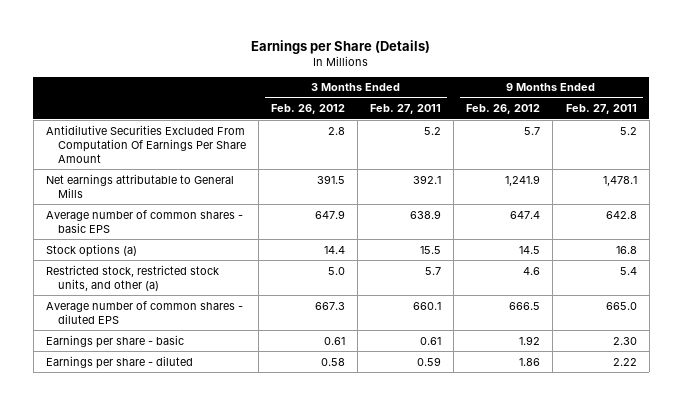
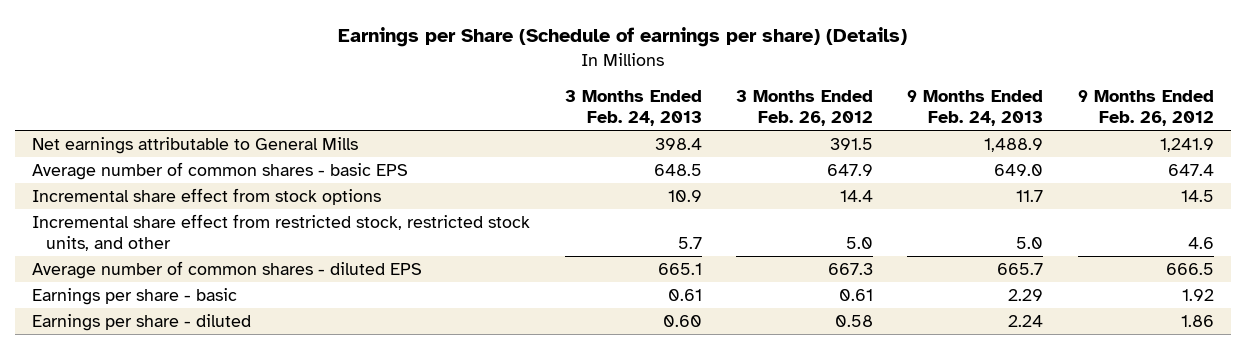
[251,39,431,54] Earnings per Share (Details) -> [337,27,907,48] Earnings per Share (Schedule of earnings per share) (Details)
[370,104,442,115] Feb. 27, 2011 -> none
[565,104,637,115] Feb. 27, 2011 -> none
none -> [564,90,702,127] 3 Months Ended Feb. 24, 2013
none -> [907,90,1044,127] 9 Months Ended Feb. 24, 2013
[45,124,246,163] Antidilutive Securities Excluded From Computation Of Earnings Per Share Amount -> none
[45,243,137,257] Stock options (a) -> [32,187,382,205] Incremental share effect from stock options
[45,264,219,291] Restricted stock, restricted stock units, and other (a) -> [32,213,531,251] Incremental share effect from restricted stock, restricted stock units, and other

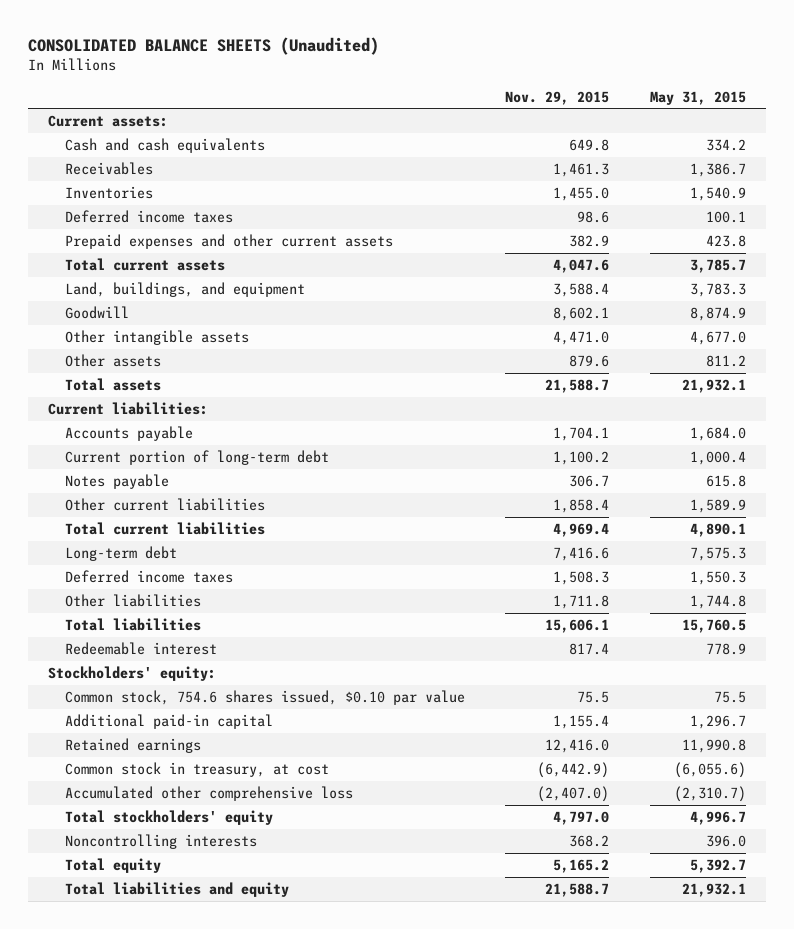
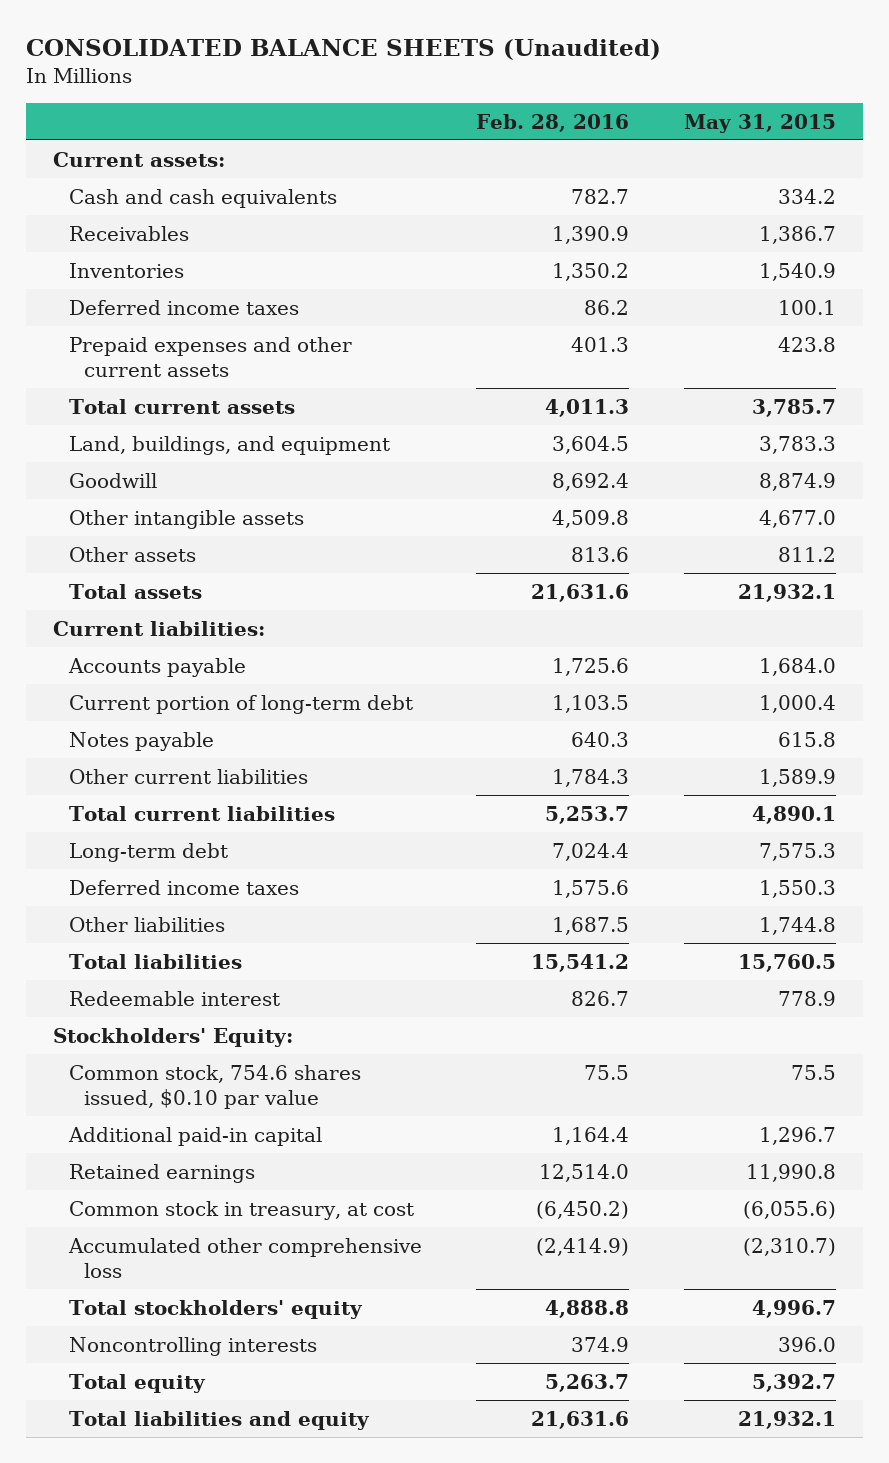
[505,90,610,105] Nov. 29, 2015 -> none
none -> [476,113,630,132] Feb. 28, 2016
[48,665,217,681] Stockholders' equity: -> [52,1027,293,1047] Stockholders' Equity:

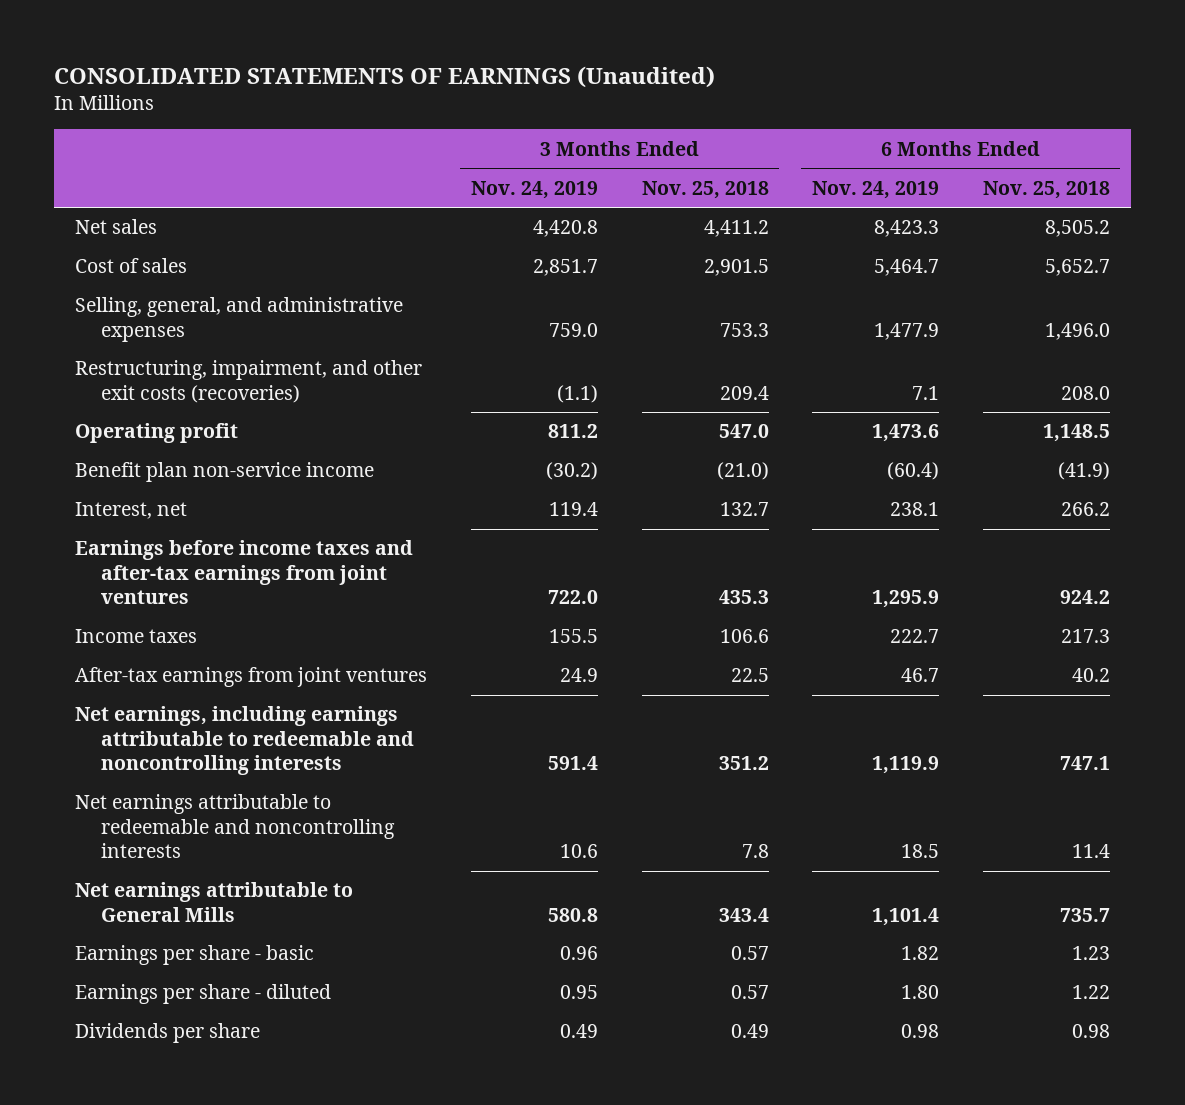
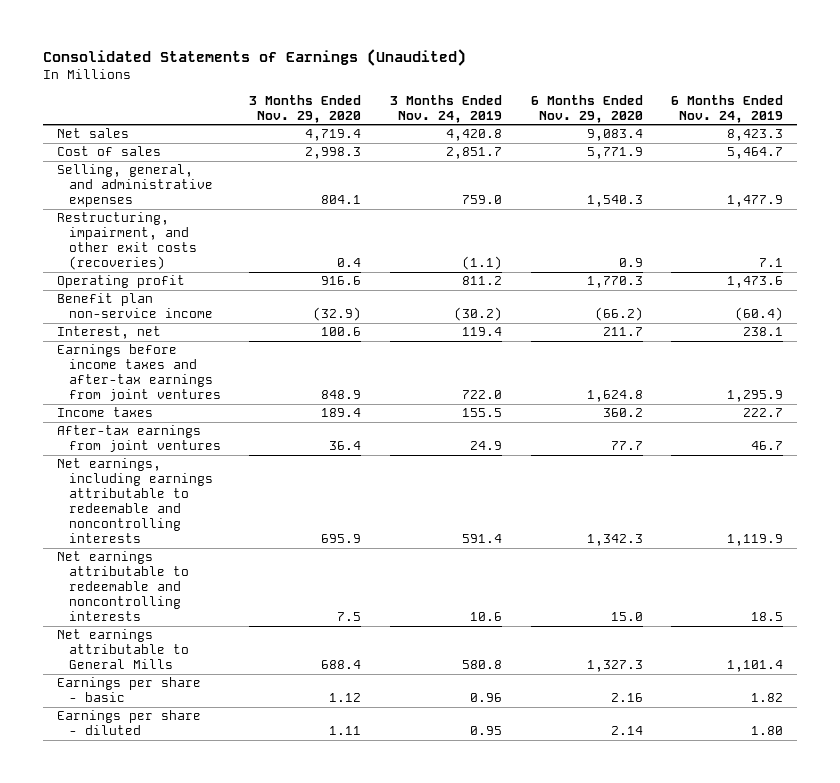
[53,65,715,88] CONSOLIDATED STATEMENTS OF EARNINGS (Unaudited) -> [42,48,466,66] Consolidated Statements of Earnings (Unaudited)
[641,180,769,199] Nov. 25, 2018 -> none
[982,180,1110,199] Nov. 25, 2018 -> none
none -> [249,94,362,123] 3 Months Ended Nov. 29, 2020
none -> [530,94,643,123] 6 Months Ended Nov. 29, 2020
[75,1023,261,1044] Dividends per share -> none

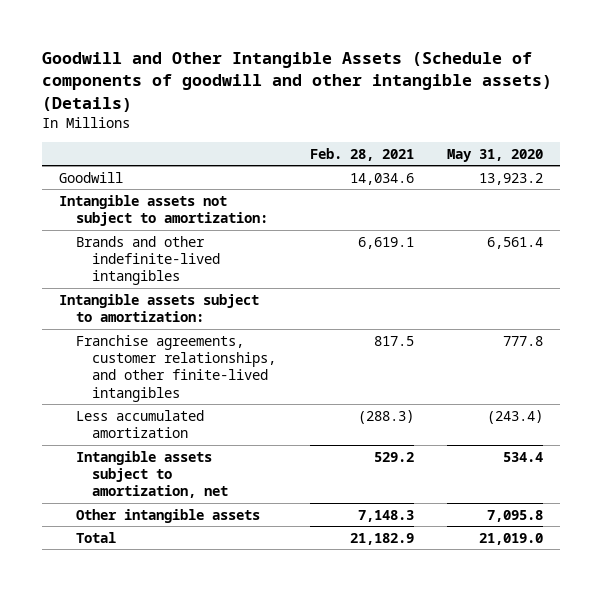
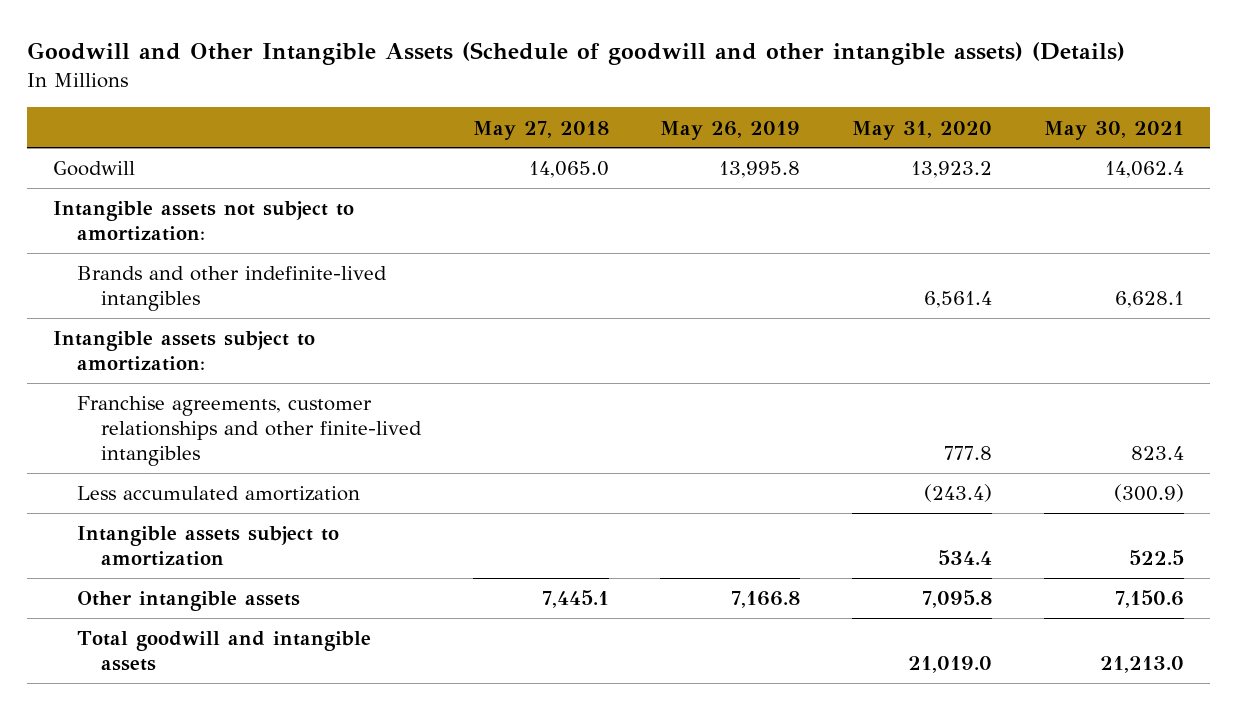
[42,52,553,112] Goodwill and Other Intangible Assets (Schedule of components of goodwill and other intangible assets) (Details) -> [27,42,1126,66] Goodwill and Other Intangible Assets (Schedule of goodwill and other intangible assets) (Details)
[309,147,414,161] Feb. 28, 2021 -> none
none -> [472,120,609,140] May 27, 2018
none -> [660,120,801,140] May 26, 2019
none -> [1043,120,1184,140] May 30, 2021
[75,334,277,402] Franchise agreements, customer relationships, and other finite-lived intangibles -> [77,396,422,467] Franchise agreements, customer relationships and other finite-lived intangibles
[75,450,229,499] Intangible assets subject to amortization, net -> [77,526,340,567] Intangible assets subject to amortization
[75,531,116,543] Total -> [77,631,372,672] Total goodwill and intangible assets

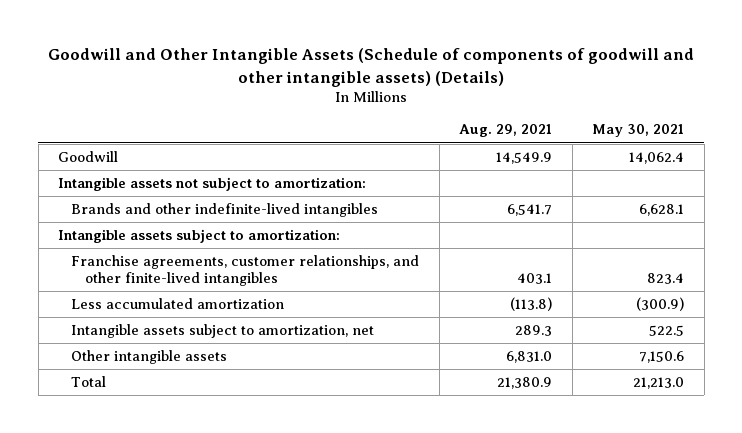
[27,42,1126,66] Goodwill and Other Intangible Assets (Schedule of goodwill and other intangible assets) (Details) -> [48,48,695,87] Goodwill and Other Intangible Assets (Schedule of components of goodwill and other intangible assets) (Details)
[472,120,609,140] May 27, 2018 -> none
[660,120,801,140] May 26, 2019 -> none
[852,120,993,140] May 31, 2020 -> none
none -> [459,124,553,138] Aug. 29, 2021
[77,396,422,467] Franchise agreements, customer relationships and other finite-lived intangibles -> [71,255,420,286] Franchise agreements, customer relationships, and other finite-lived intangibles
[77,526,340,567] Intangible assets subject to amortization -> [71,324,375,339] Intangible assets subject to amortization, net
[77,631,372,672] Total goodwill and intangible assets -> [71,376,107,388] Total

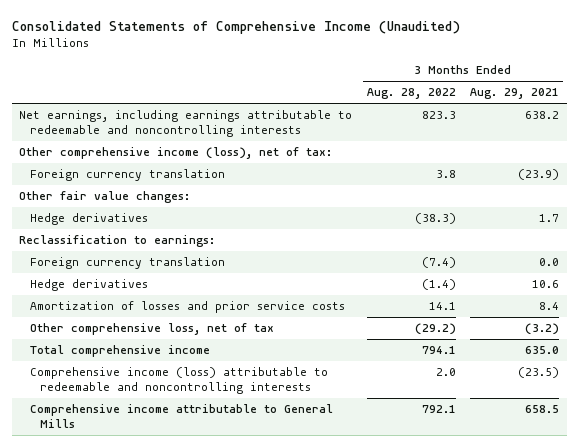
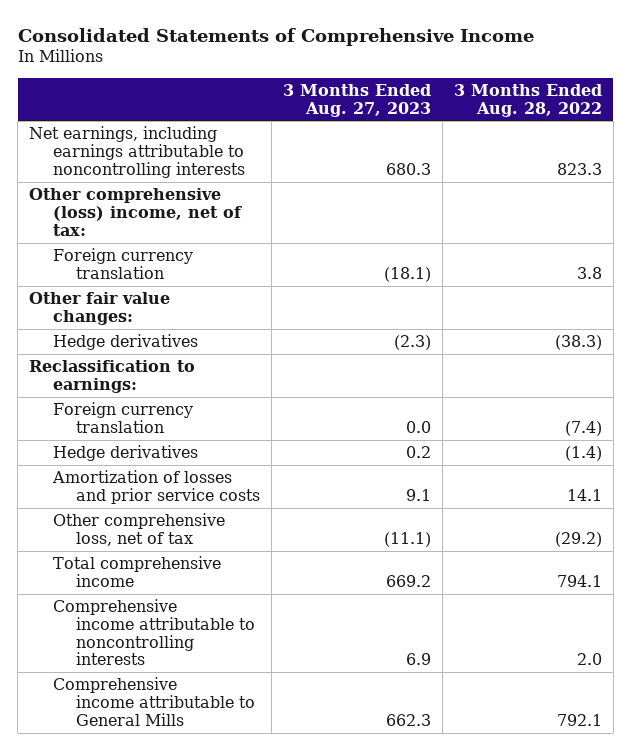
[12,20,461,34] Consolidated Statements of Comprehensive Income (Unaudited) -> [17,27,534,46] Consolidated Statements of Comprehensive Income
[470,88,560,100] Aug. 29, 2021 -> none
none -> [283,83,432,117] 3 Months Ended Aug. 27, 2023
[19,110,353,138] Net earnings, including earnings attributable to redeemable and noncontrolling interests -> [29,126,245,178] Net earnings, including earnings attributable to noncontrolling interests
[19,147,333,160] Other comprehensive income (loss), net of tax: -> [29,188,242,236] Other comprehensive (loss) income, net of tax:
[29,367,328,395] Comprehensive income (loss) attributable to redeemable and noncontrolling interests -> [52,599,256,666] Comprehensive income attributable to noncontrolling interests

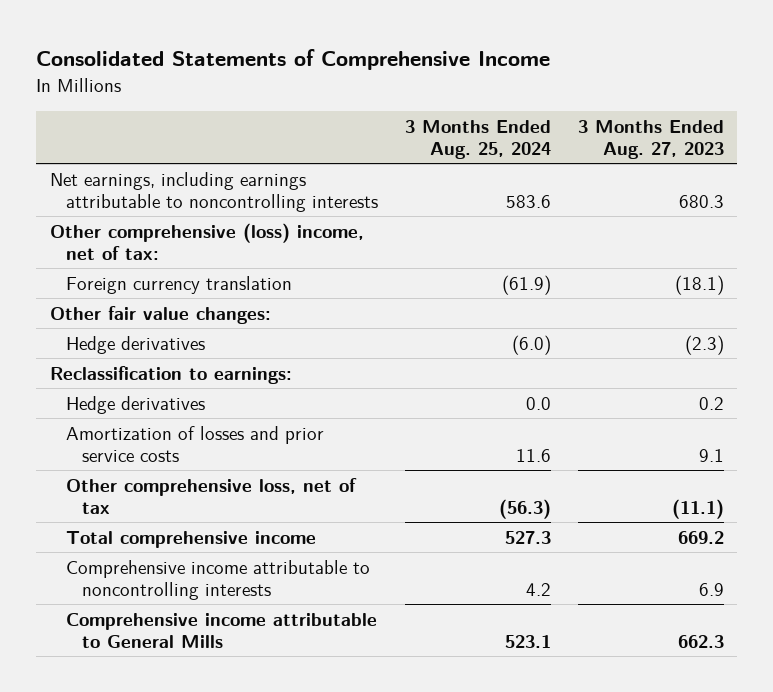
[453,83,602,117] 3 Months Ended Aug. 28, 2022 -> none
none -> [404,119,551,160] 3 Months Ended Aug. 25, 2024
[52,402,193,433] Foreign currency translation -> none

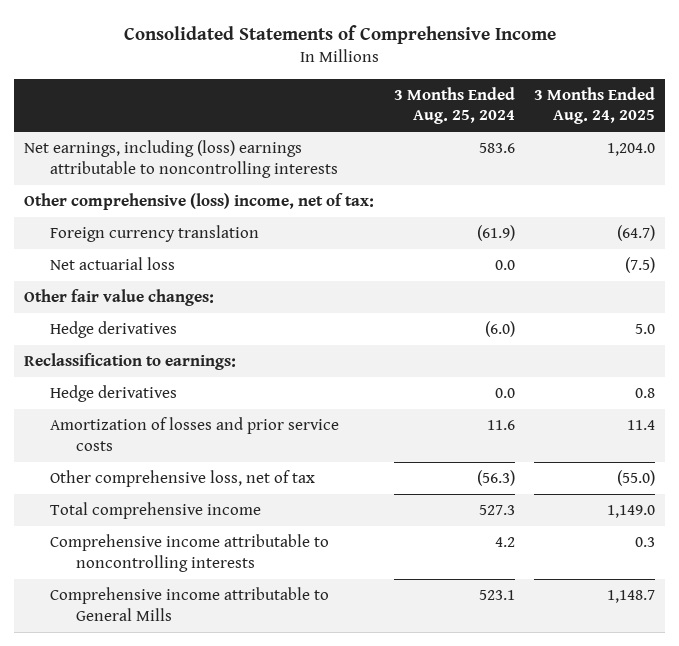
[577,119,724,160] 3 Months Ended Aug. 27, 2023 -> none
none -> [534,87,656,125] 3 Months Ended Aug. 24, 2025
[49,171,378,212] Net earnings, including earnings attributable to noncontrolling interests -> [23,140,339,178] Net earnings, including (loss) earnings attributable to noncontrolling interests
none -> [50,257,176,271] Net actuarial loss

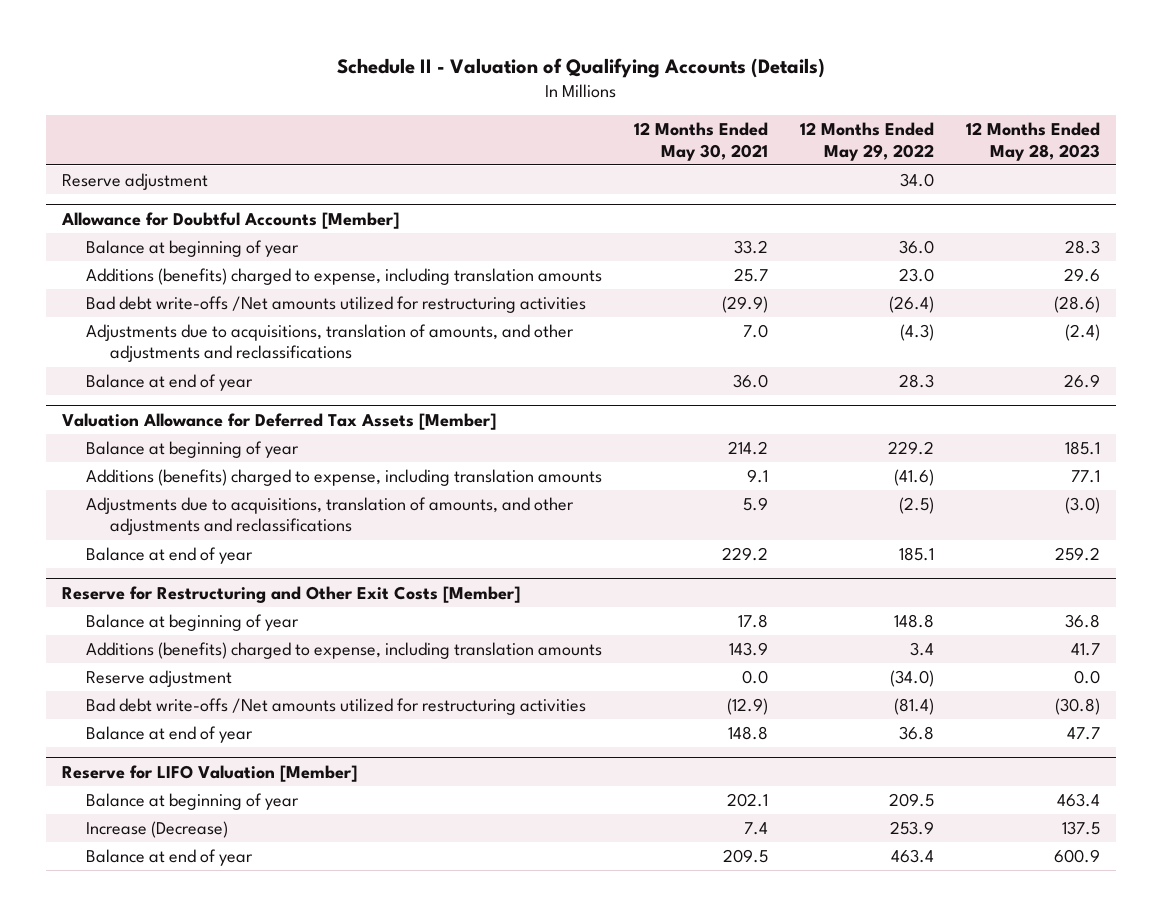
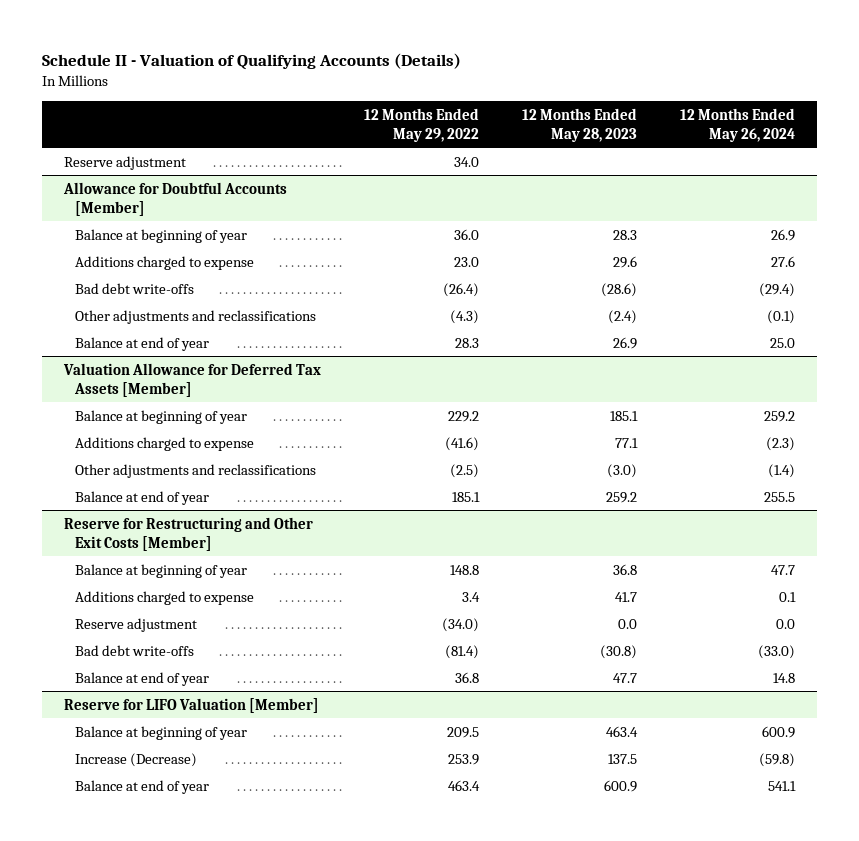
[634,122,769,161] 12 Months Ended May 30, 2021 -> none
none -> [680,107,796,142] 12 Months Ended May 26, 2024
[86,268,603,286] Additions (benefits) charged to expense, including translation amounts -> [74,255,254,270] Additions charged to expense
[86,296,587,314] Bad debt write-offs /Net amounts utilized for restructuring activities -> [74,282,194,294] Bad debt write-offs
[86,324,575,363] Adjustments due to acquisitions, translation of amounts, and other adjustments and reclassifications -> [74,309,316,324] Other adjustments and reclassifications
[86,469,603,487] Additions (benefits) charged to expense, including translation amounts -> [74,436,254,451] Additions charged to expense
[86,497,575,536] Adjustments due to acquisitions, translation of amounts, and other adjustments and reclassifications -> [74,463,316,478] Other adjustments and reclassifications
[86,642,603,660] Additions (benefits) charged to expense, including translation amounts -> [74,590,254,605] Additions charged to expense
[86,698,587,716] Bad debt write-offs /Net amounts utilized for restructuring activities -> [74,644,194,656] Bad debt write-offs

